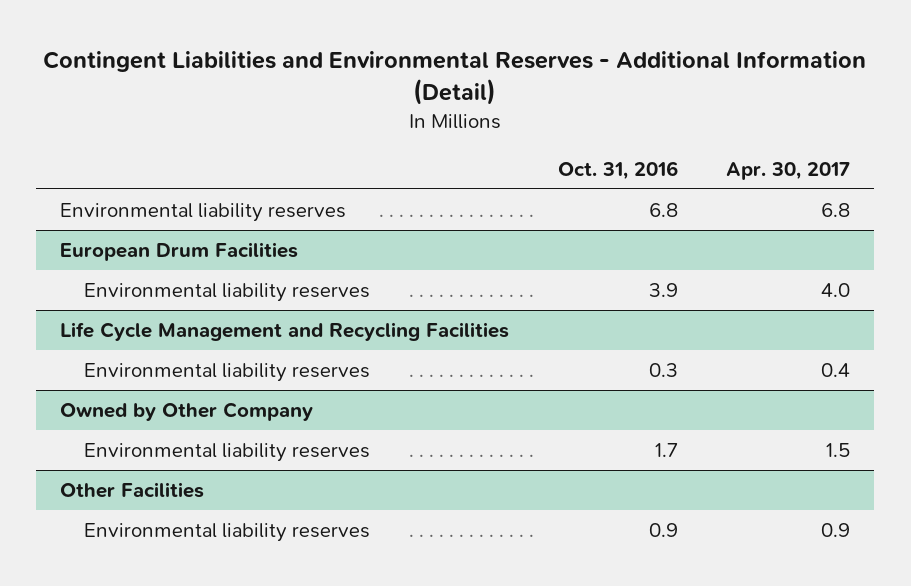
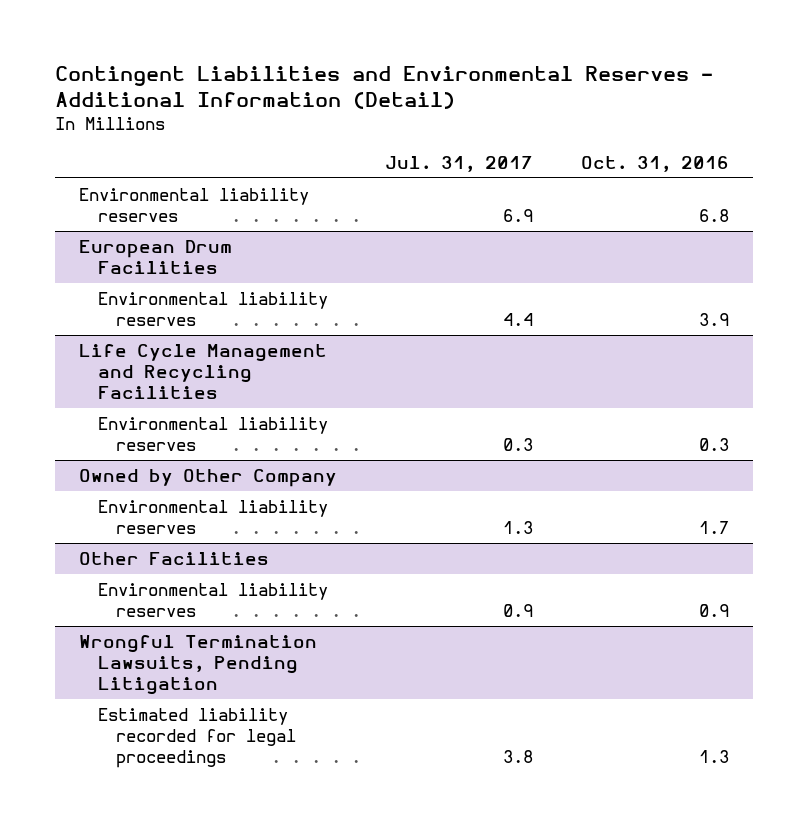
[726,161,851,180] Apr. 30, 2017 -> none
none -> [384,155,533,172] Jul. 31, 2017
none -> [79,634,318,695] Wrongful Termination Lawsuits, Pending Litigation
none -> [97,707,297,768] Estimated liability recorded for legal proceedings

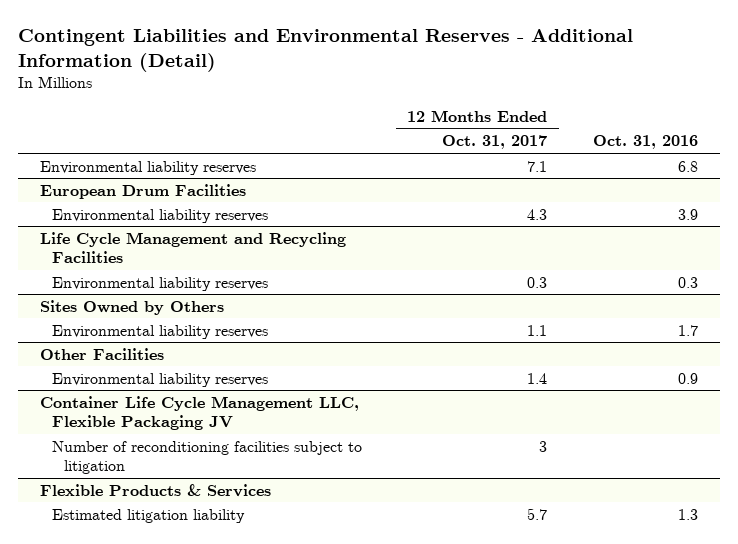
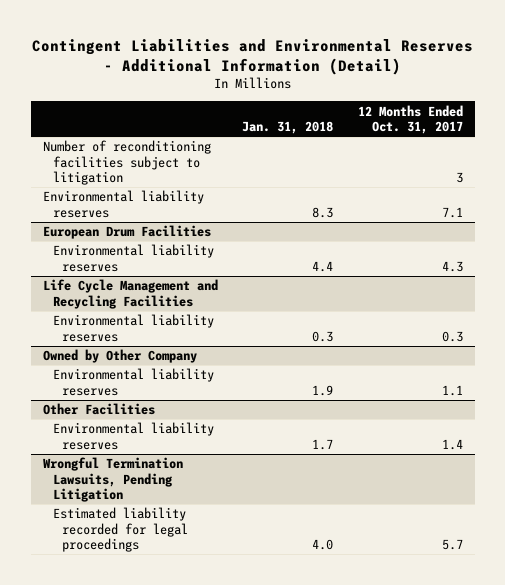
[592,135,698,150] Oct. 31, 2016 -> none
none -> [242,121,334,135] Jan. 31, 2018
none -> [42,140,211,186] Number of reconditioning facilities subject to litigation
[40,299,225,315] Sites Owned by Others -> [42,349,197,364] Owned by Other Company
[40,395,360,431] Container Life Cycle Management LLC, Flexible Packaging JV -> none
[51,440,362,475] Number of reconditioning facilities subject to litigation -> none
[40,483,272,497] Flexible Products & Services -> none
[51,508,245,523] Estimated litigation liability -> none
none -> [42,457,183,503] Wrongful Termination Lawsuits, Pending Litigation
none -> [52,507,189,553] Estimated liability recorded for legal proceedings

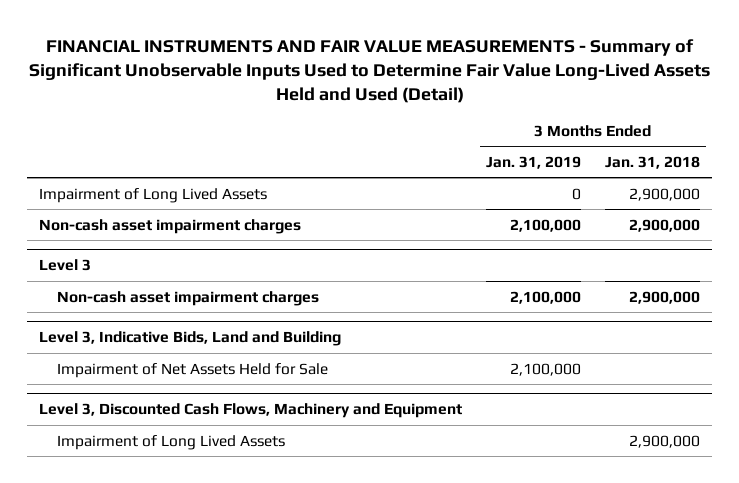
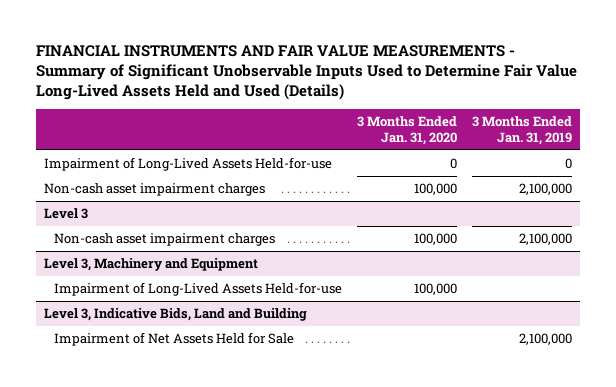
[28,38,710,103] FINANCIAL INSTRUMENTS AND FAIR VALUE MEASUREMENTS - Summary of Significant Unobservable Inputs Used to Determine Fair Value Long-Lived Assets Held and Used (Detail) -> [35,45,577,101] FINANCIAL INSTRUMENTS AND FAIR VALUE MEASUREMENTS - Summary of Significant Unobservable Inputs Used to Determine Fair Value Long-Lived Assets Held and Used (Details)
[604,155,700,169] Jan. 31, 2018 -> none
none -> [357,116,458,146] 3 Months Ended Jan. 31, 2020
[39,187,268,203] Impairment of Long Lived Assets -> [43,157,332,172] Impairment of Long-Lived Assets Held-for-use
none -> [43,258,258,272] Level 3, Machinery and Equipment
none -> [54,282,343,297] Impairment of Long-Lived Assets Held-for-use
[39,403,463,419] Level 3, Discounted Cash Flows, Machinery and Equipment -> none
[56,434,285,450] Impairment of Long Lived Assets -> none

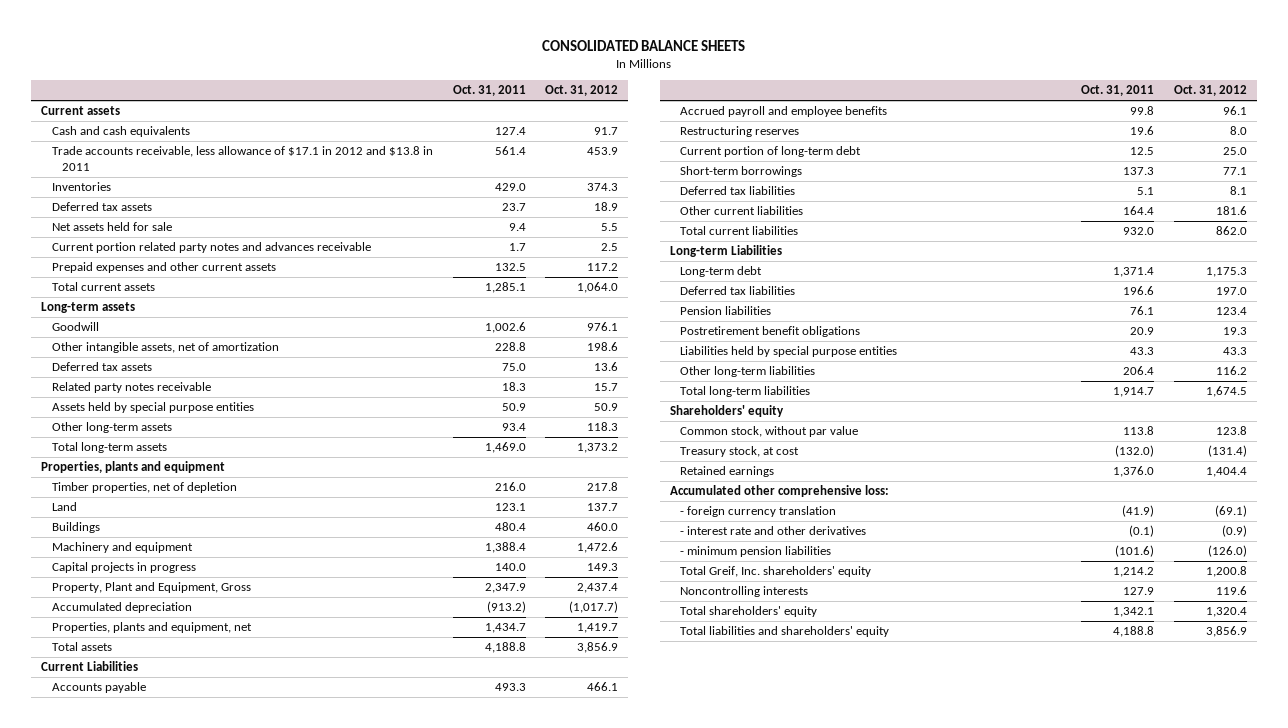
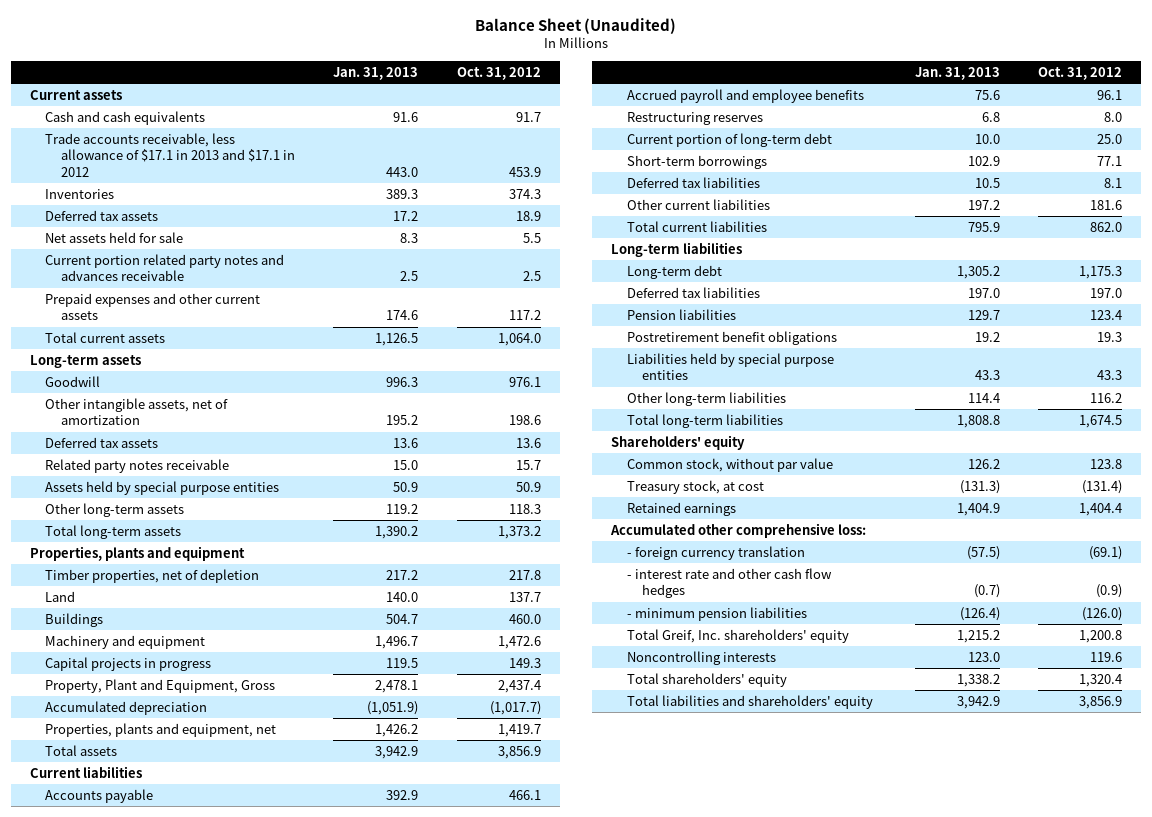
[542,39,746,51] CONSOLIDATED BALANCE SHEETS -> [475,17,677,34] Balance Sheet (Unaudited)
[452,85,526,97] Oct. 31, 2011 -> none
none -> [333,66,419,80] Jan. 31, 2013
[51,146,433,172] Trade accounts receivable, less allowance of $17.1 in 2012 and $13.8 in 2011 -> [45,132,295,177] Trade accounts receivable, less allowance of $17.1 in 2013 and $17.1 in 2012
[41,661,139,672] Current Liabilities -> [30,765,143,778] Current liabilities
[669,245,782,258] Long-term Liabilities -> [611,241,743,257] Long-term liabilities
[680,526,867,536] - interest rate and other derivatives -> [626,567,832,599] - interest rate and other cash flow hedges

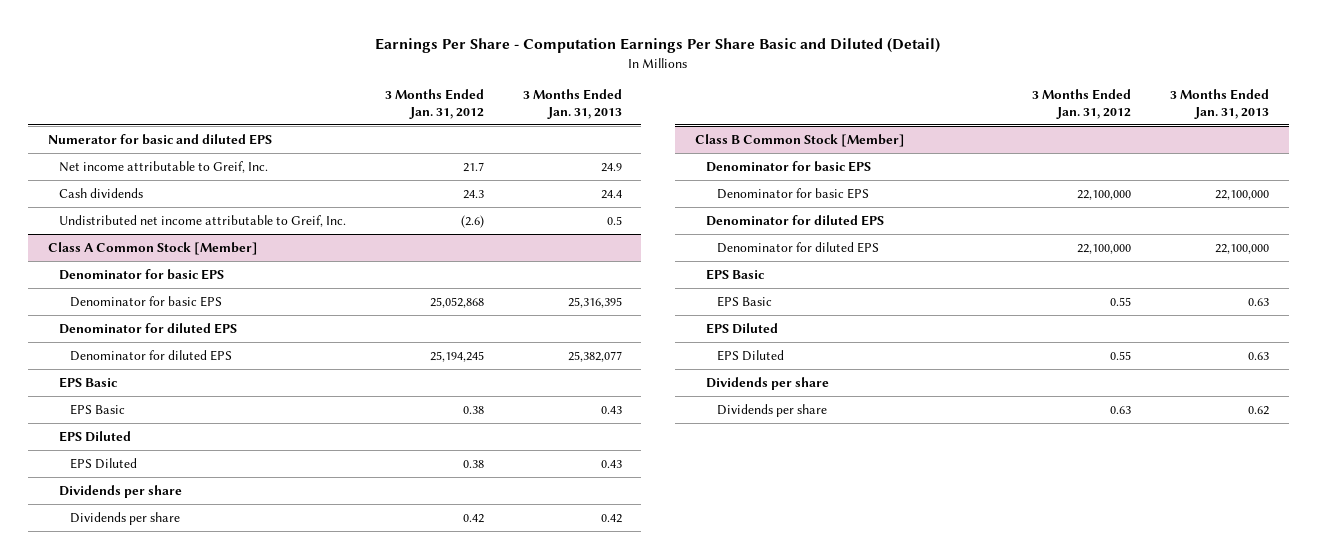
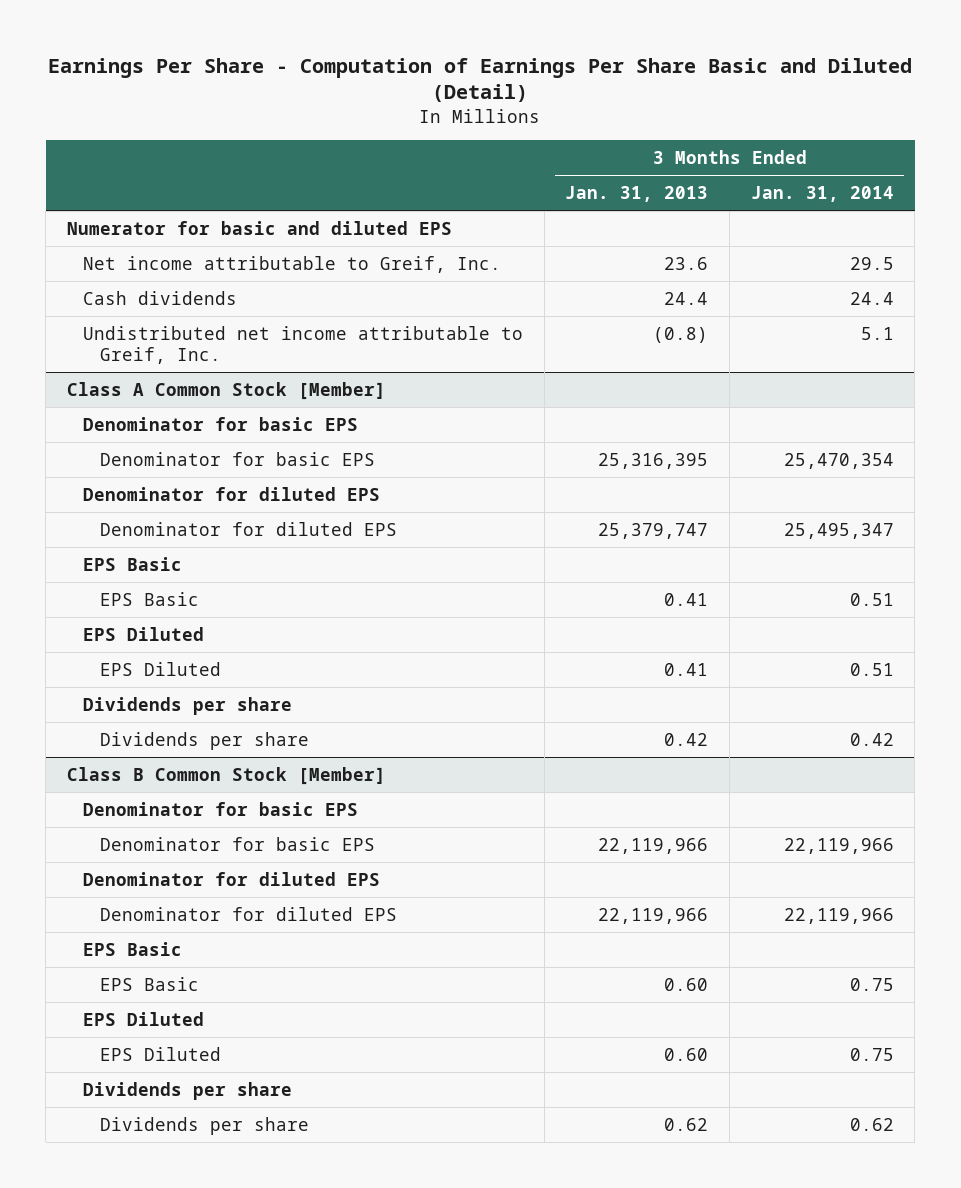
[375,38,941,54] Earnings Per Share - Computation Earnings Per Share Basic and Diluted (Detail) -> [48,57,913,103] Earnings Per Share - Computation of Earnings Per Share Basic and Diluted (Detail)
[384,89,484,119] 3 Months Ended Jan. 31, 2012 -> none
none -> [750,185,894,202] Jan. 31, 2014
[600,162,622,172] 24.9 -> [664,256,709,270] 23.6
[606,215,622,225] 0.5 -> [653,326,709,343] (0.8)
[567,350,622,362] 25,382,077 -> [598,522,709,539] 25,379,747
[600,405,622,414] 0.43 -> [664,592,709,606] 0.41
[600,459,622,468] 0.43 -> [664,662,709,676] 0.41
[1215,189,1270,200] 22,100,000 -> [598,837,709,854] 22,119,966
[1215,243,1270,254] 22,100,000 -> [598,907,709,924] 22,119,966
[1248,297,1270,306] 0.63 -> [664,977,709,991] 0.60
[1248,351,1270,360] 0.63 -> [664,1047,709,1061] 0.60

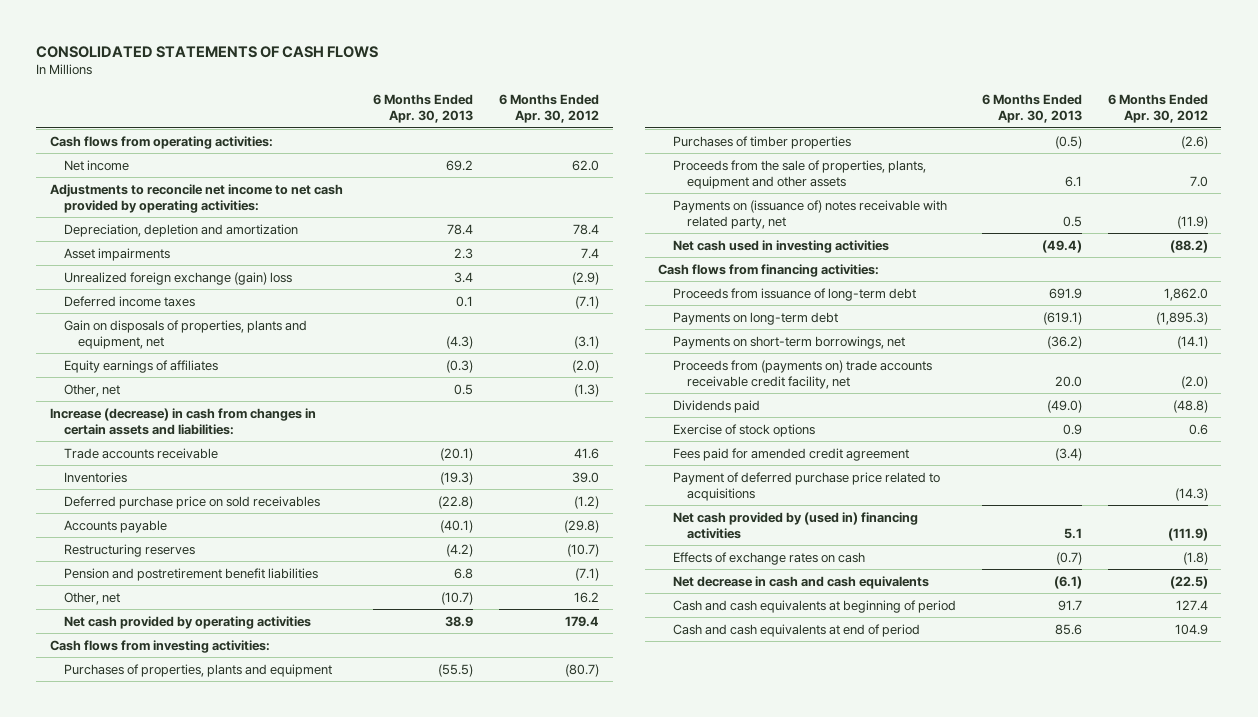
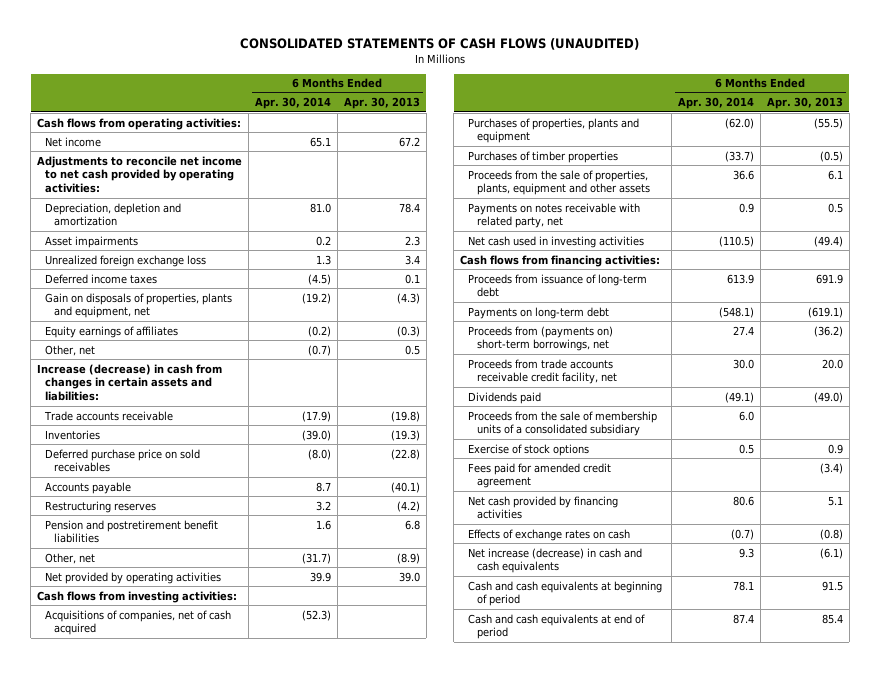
[36,45,379,58] CONSOLIDATED STATEMENTS OF CASH FLOWS -> [239,37,639,50] CONSOLIDATED STATEMENTS OF CASH FLOWS (UNAUDITED)
[499,93,600,124] 6 Months Ended Apr. 30, 2012 -> none
none -> [254,97,331,110] Apr. 30, 2014
[446,159,474,171] 69.2 -> [398,136,420,147] 67.2
[63,271,292,285] Unrealized foreign exchange (gain) loss -> [45,254,207,267] Unrealized foreign exchange loss
[440,447,474,461] (20.1) -> [390,410,420,422] (19.8)
[441,591,474,605] (10.7) -> [396,552,420,564] (8.9)
[63,615,311,629] Net cash provided by operating activities -> [45,571,222,584] Net provided by operating activities
[445,615,474,627] 38.9 -> [398,571,420,582] 39.0
none -> [45,609,232,636] Acquisitions of companies, net of cash acquired
[672,199,947,230] Payments on (issuance of) notes receivable with related party, net -> [468,202,641,229] Payments on notes receivable with related party, net
[672,335,905,349] Payments on short-term borrowings, net -> [468,325,614,352] Proceeds from (payments on) short-term borrowings, net
[672,359,932,390] Proceeds from (payments on) trade accounts receivable credit facility, net -> [468,358,617,385] Proceeds from trade accounts receivable credit facility, net
none -> [468,410,658,437] Proceeds from the sale of membership units of a consolidated subsidiary
[672,471,940,502] Payment of deferred purchase price related to acquisitions -> none
[672,511,918,540] Net cash provided by (used in) financing activities -> [468,495,619,520] Net cash provided by financing activities
[1055,551,1082,565] (0.7) -> [819,528,843,540] (0.8)
[672,575,929,589] Net decrease in cash and cash equivalents -> [468,547,643,574] Net increase (decrease) in cash and cash equivalents
[1057,599,1082,611] 91.7 -> [821,580,843,591] 91.5
[1054,623,1082,635] 85.6 -> [821,613,843,624] 85.4

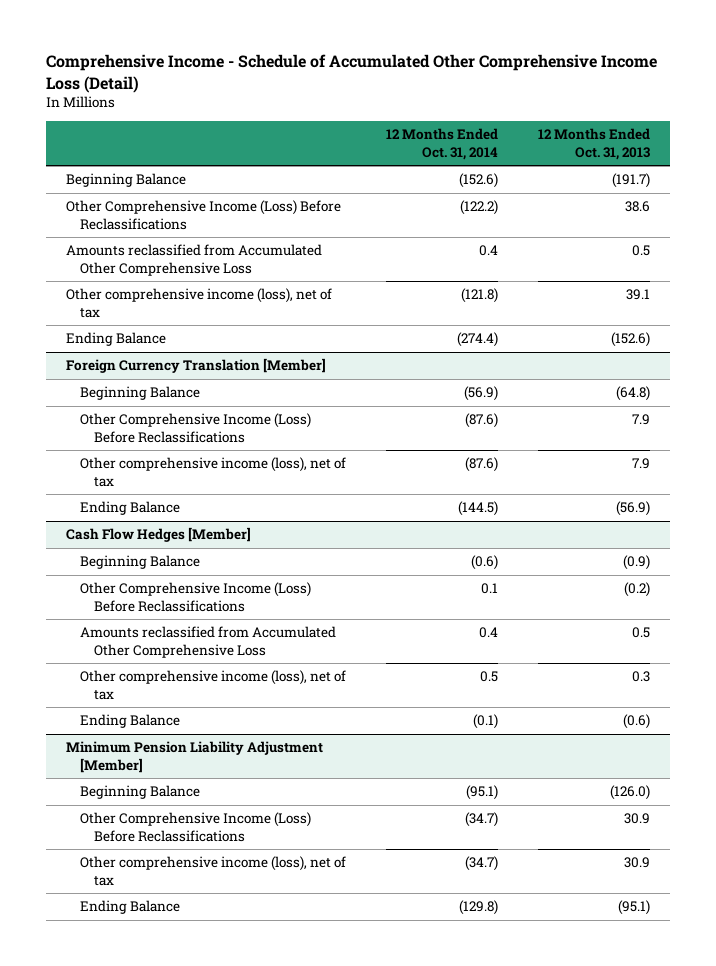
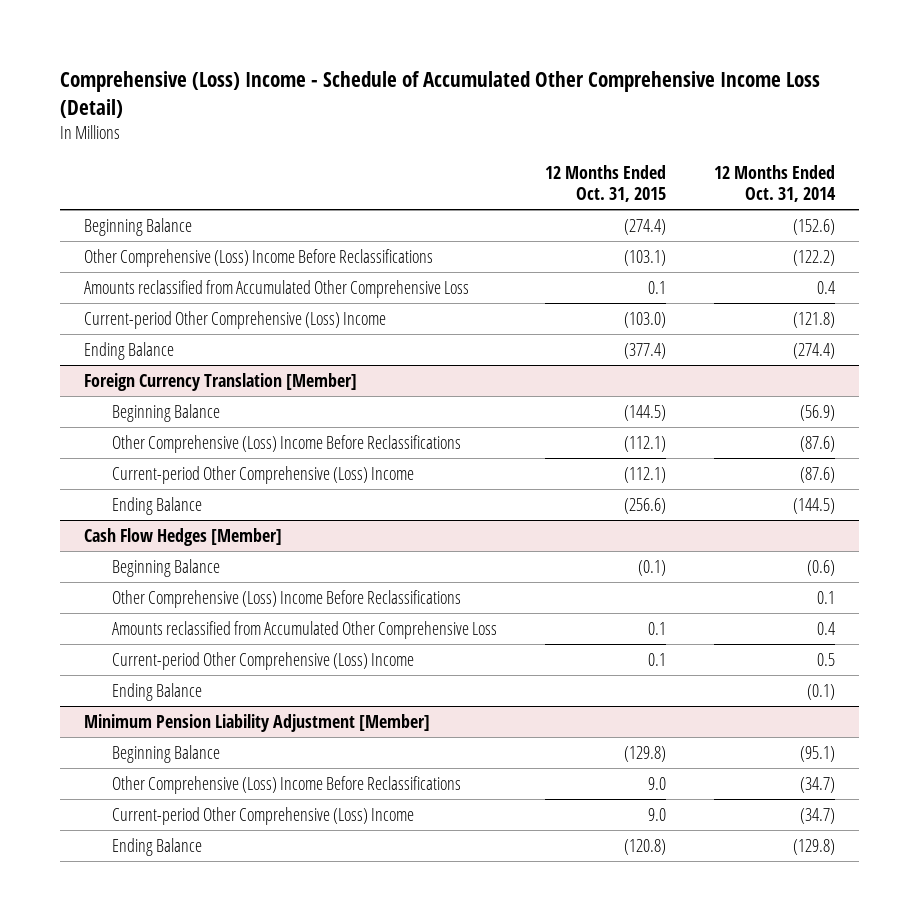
[45,54,657,93] Comprehensive Income - Schedule of Accumulated Other Comprehensive Income Loss (Detail) -> [59,71,820,119] Comprehensive (Loss) Income - Schedule of Accumulated Other Comprehensive Income Loss (Detail)
[537,128,650,160] 12 Months Ended Oct. 31, 2013 -> none
none -> [544,164,666,202] 12 Months Ended Oct. 31, 2015
[65,200,341,230] Other Comprehensive Income (Loss) Before Reclassifications -> [83,249,433,268] Other Comprehensive (Loss) Income Before Reclassifications
[65,288,332,318] Other comprehensive income (loss), net of tax -> [83,311,386,330] Current-period Other Comprehensive (Loss) Income
[79,413,311,443] Other Comprehensive Income (Loss) Before Reclassifications -> [112,435,462,454] Other Comprehensive (Loss) Income Before Reclassifications
[79,457,346,487] Other comprehensive income (loss), net of tax -> [112,466,415,485] Current-period Other Comprehensive (Loss) Income
[79,582,311,612] Other Comprehensive Income (Loss) Before Reclassifications -> [112,590,462,609] Other Comprehensive (Loss) Income Before Reclassifications
[79,670,346,700] Other comprehensive income (loss), net of tax -> none
none -> [112,652,415,671] Current-period Other Comprehensive (Loss) Income
[79,812,311,842] Other Comprehensive Income (Loss) Before Reclassifications -> [112,776,462,795] Other Comprehensive (Loss) Income Before Reclassifications
[79,856,346,886] Other comprehensive income (loss), net of tax -> [112,807,415,826] Current-period Other Comprehensive (Loss) Income

